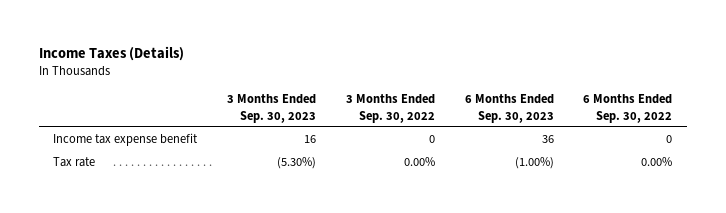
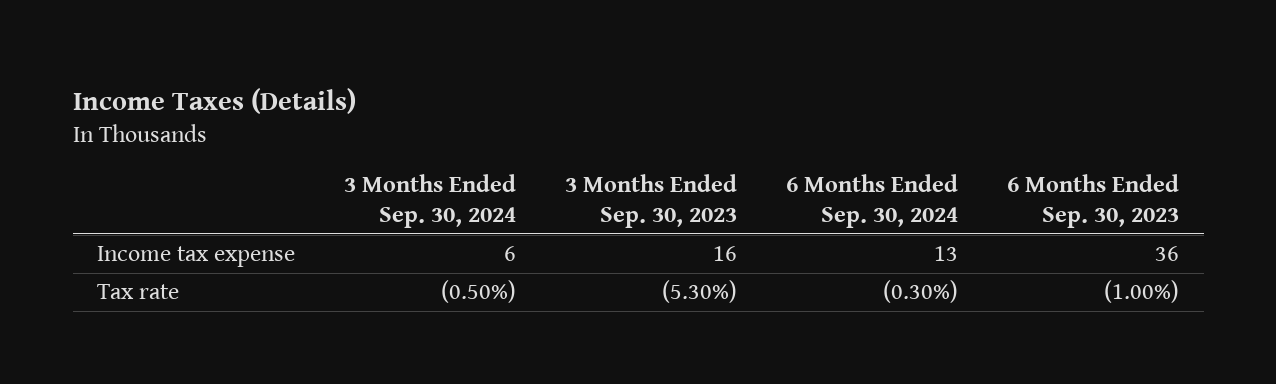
[345,94,435,123] 3 Months Ended Sep. 30, 2022 -> none
[583,94,673,123] 6 Months Ended Sep. 30, 2022 -> none
none -> [344,173,517,229] 3 Months Ended Sep. 30, 2024
none -> [786,173,959,229] 6 Months Ended Sep. 30, 2024
[53,133,199,147] Income tax expense benefit -> [97,246,296,268] Income tax expense

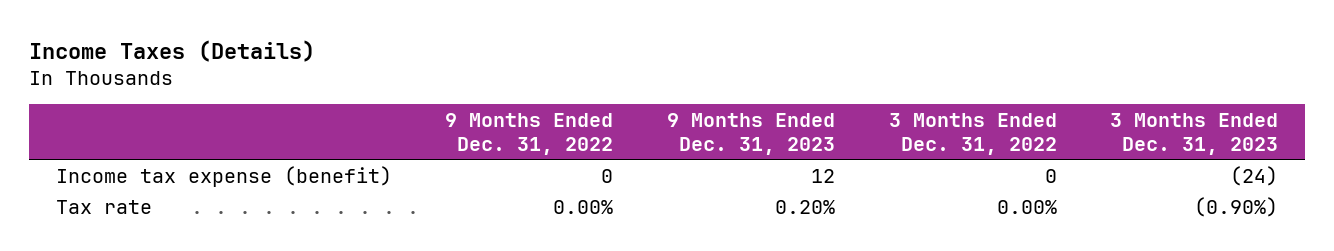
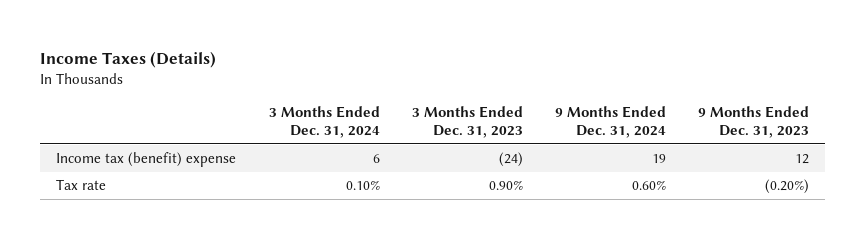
[445,113,614,155] 9 Months Ended Dec. 31, 2022 -> none
[888,113,1057,155] 3 Months Ended Dec. 31, 2022 -> none
none -> [268,105,380,138] 3 Months Ended Dec. 31, 2024
none -> [554,105,666,138] 9 Months Ended Dec. 31, 2024
[55,165,392,187] Income tax expense (benefit) -> [56,152,237,168] Income tax (benefit) expense
[775,199,836,214] 0.20% -> [765,179,810,195] (0.20%)
[1194,196,1279,217] (0.90%) -> [488,180,523,191] 0.90%

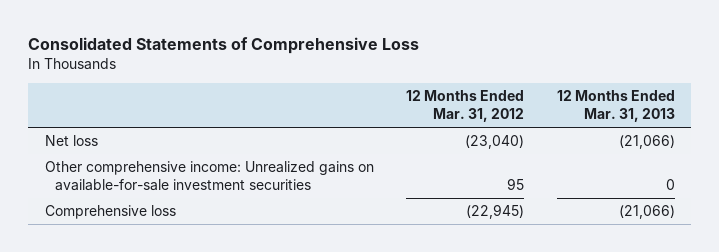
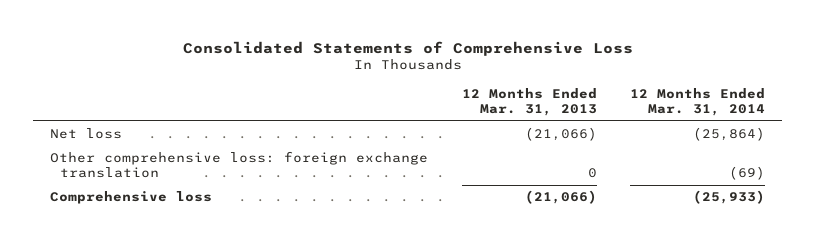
[406,90,525,123] 12 Months Ended Mar. 31, 2012 -> none
none -> [629,88,765,116] 12 Months Ended Mar. 31, 2014
[44,161,374,192] Other comprehensive income: Unrealized gains on available-for-sale investment securities -> [50,151,429,178] Other comprehensive loss: foreign exchange translation

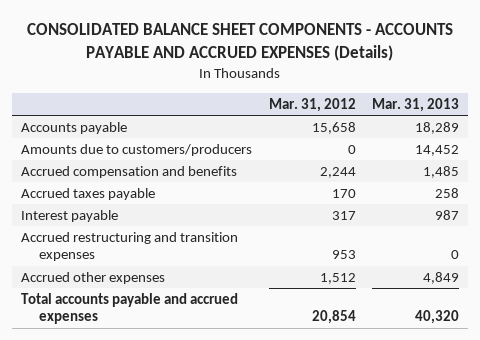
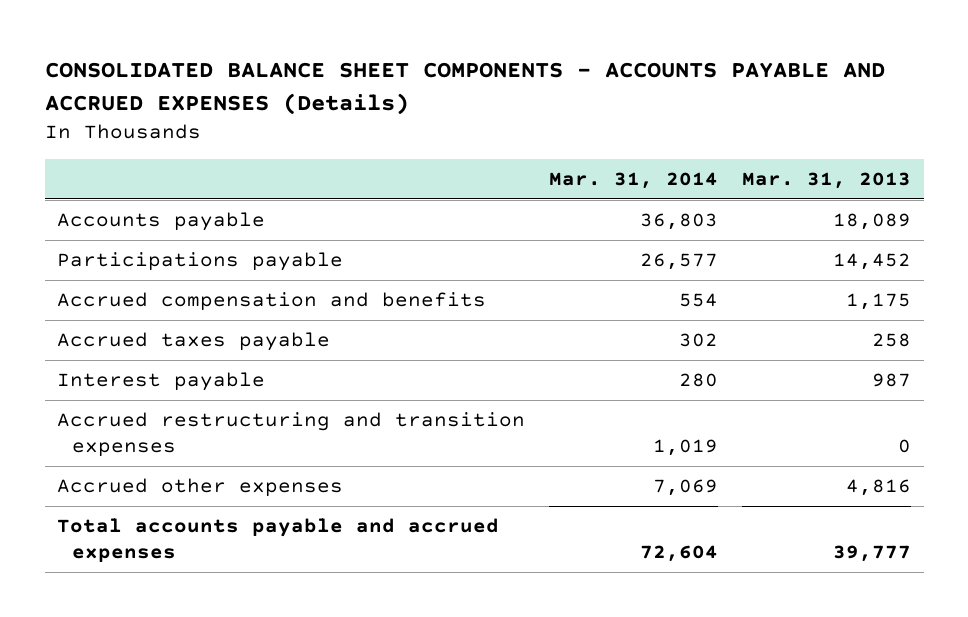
[268,97,356,112] Mar. 31, 2012 -> none
none -> [549,172,719,190] Mar. 31, 2014
[415,122,460,135] 18,289 -> [833,213,912,231] 18,089
[20,144,252,157] Amounts due to customers/producers -> [56,252,343,272] Participations payable
[423,166,460,179] 1,485 -> [846,293,912,311] 1,175
[423,272,460,285] 4,849 -> [846,479,912,497] 4,816
[415,310,460,325] 40,320 -> [833,545,912,563] 39,777

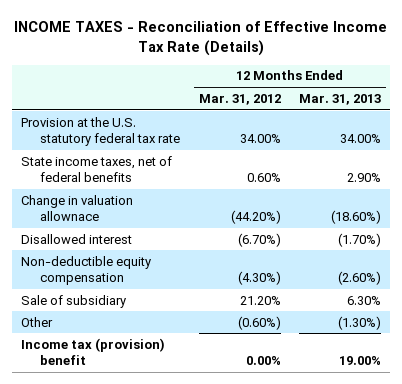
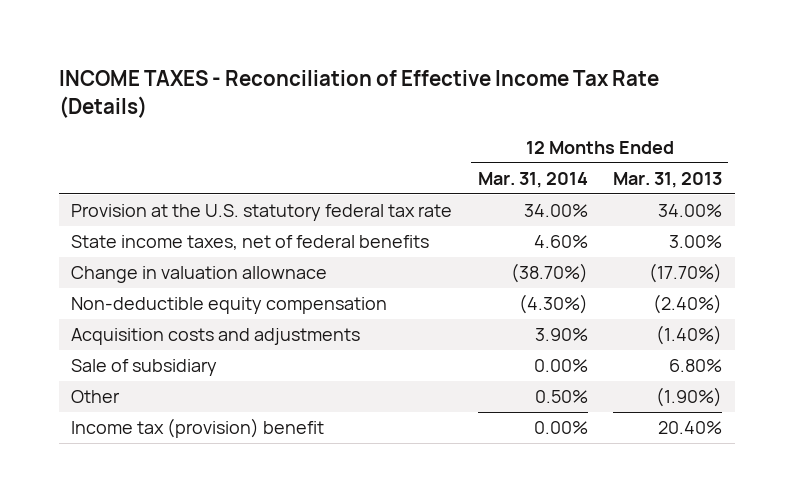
[198,93,281,105] Mar. 31, 2012 -> none
none -> [477,171,588,188] Mar. 31, 2014
[21,233,133,244] Disallowed interest -> none
[346,173,381,183] 2.90% -> [669,235,723,249] 3.00%
[330,210,381,225] (18.60%) -> [649,263,723,284] (17.70%)
[337,271,381,286] (2.60%) -> [653,294,723,315] (2.40%)
none -> [71,328,361,346] Acquisition costs and adjustments
[346,295,381,305] 6.30% -> [669,359,723,373] 6.80%
[337,315,381,330] (1.30%) -> [656,387,723,408] (1.90%)
[338,356,381,366] 19.00% -> [658,421,723,435] 20.40%

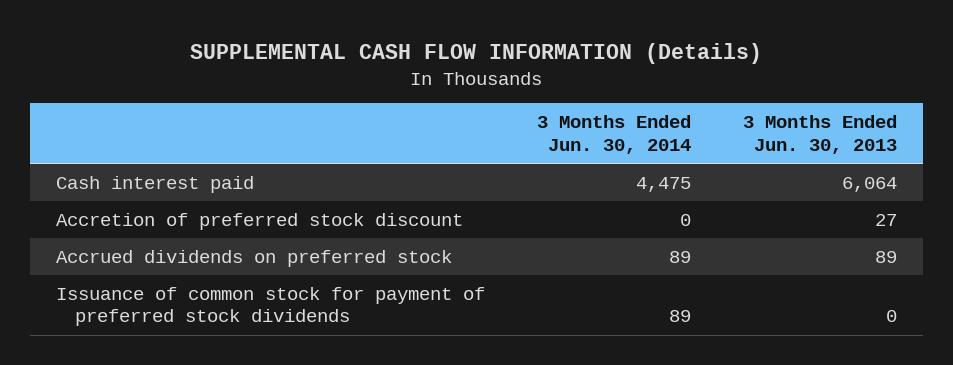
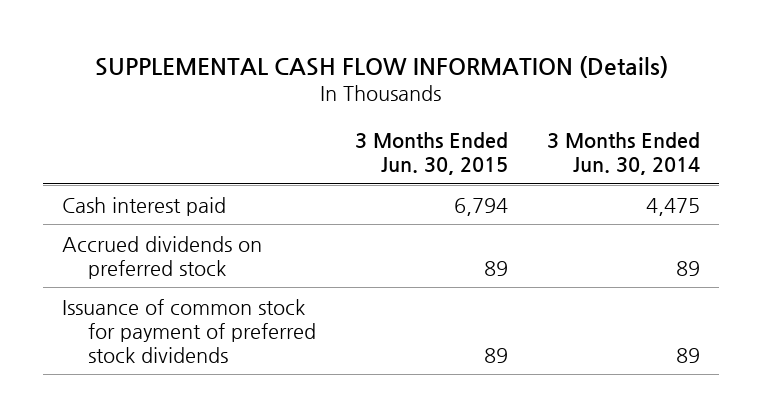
[743,115,898,154] 3 Months Ended Jun. 30, 2013 -> none
none -> [354,132,508,176] 3 Months Ended Jun. 30, 2015
[55,212,463,230] Accretion of preferred stock discount -> none

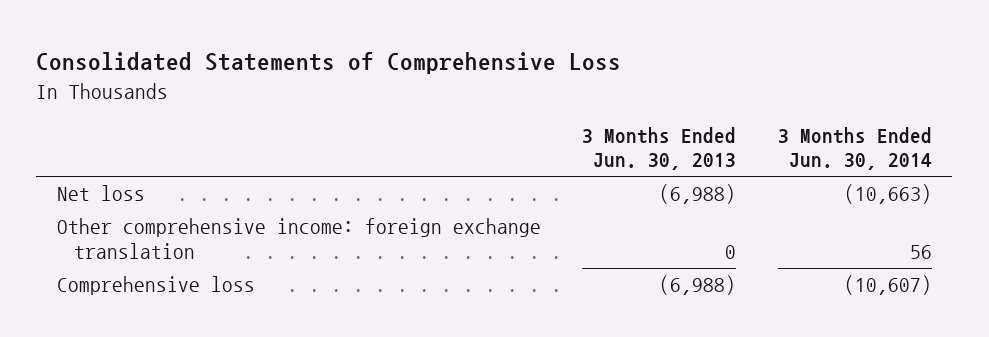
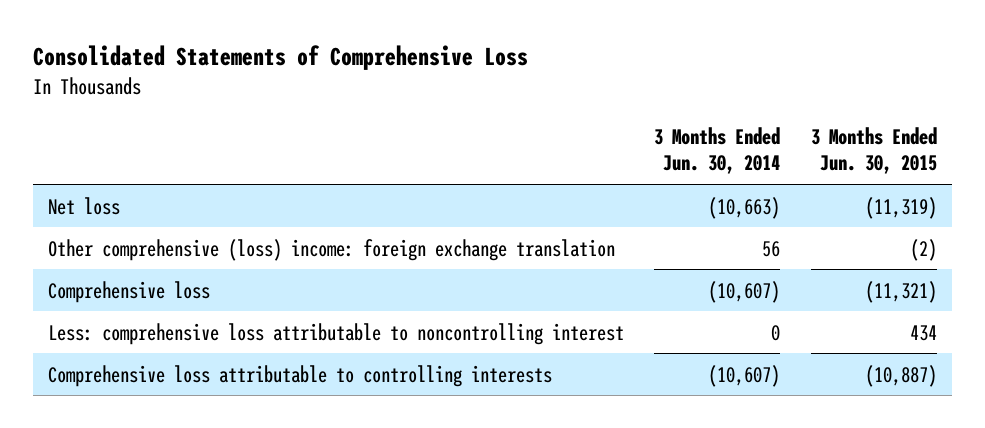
[582,126,737,171] 3 Months Ended Jun. 30, 2013 -> none
none -> [811,126,938,175] 3 Months Ended Jun. 30, 2015
[56,218,541,259] Other comprehensive income: foreign exchange translation -> [47,238,615,261] Other comprehensive (loss) income: foreign exchange translation
none -> [47,322,624,345] Less: comprehensive loss attributable to noncontrolling interest
none -> [47,364,552,387] Comprehensive loss attributable to controlling interests

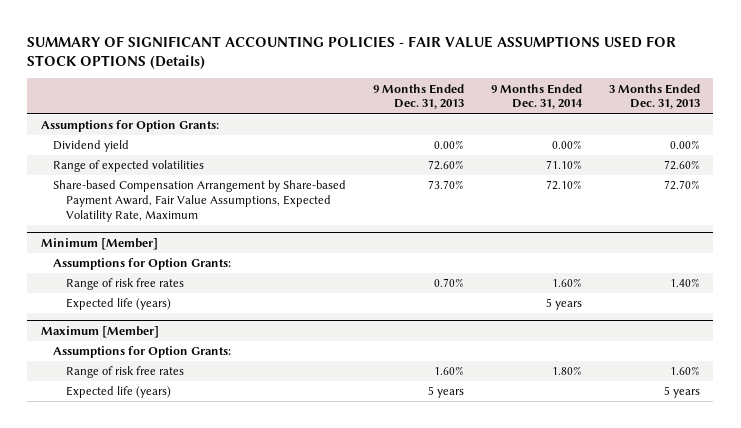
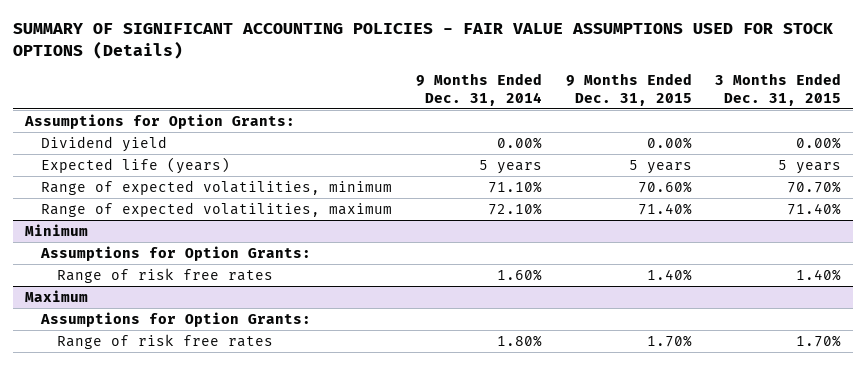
[373,83,465,110] 9 Months Ended Dec. 31, 2013 -> none
[608,83,700,110] 3 Months Ended Dec. 31, 2013 -> none
none -> [565,73,692,106] 9 Months Ended Dec. 31, 2015
none -> [715,73,842,106] 3 Months Ended Dec. 31, 2015
none -> [40,156,230,174] Expected life (years)
[53,160,205,173] Range of expected volatilities -> [40,179,392,195] Range of expected volatilities, minimum
[53,180,347,223] Share-based Compensation Arrangement by Share-based Payment Award, Fair Value Assumptions, Expected Volatility Rate, Maximum -> [40,201,392,217] Range of expected volatilities, maximum
[40,237,158,250] Minimum [Member] -> [24,223,88,236] Minimum
[66,298,172,311] Expected life (years) -> none
[40,325,159,338] Maximum [Member] -> [24,289,88,302] Maximum
[66,386,172,399] Expected life (years) -> none

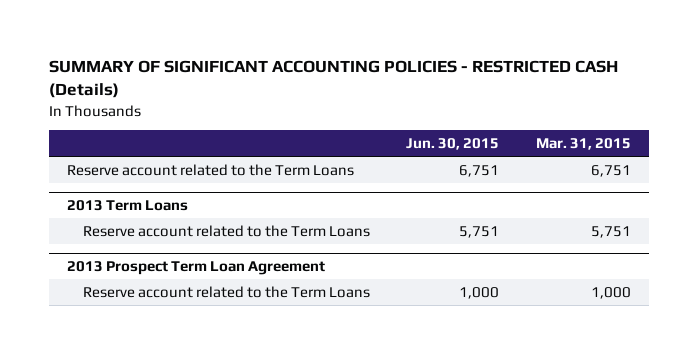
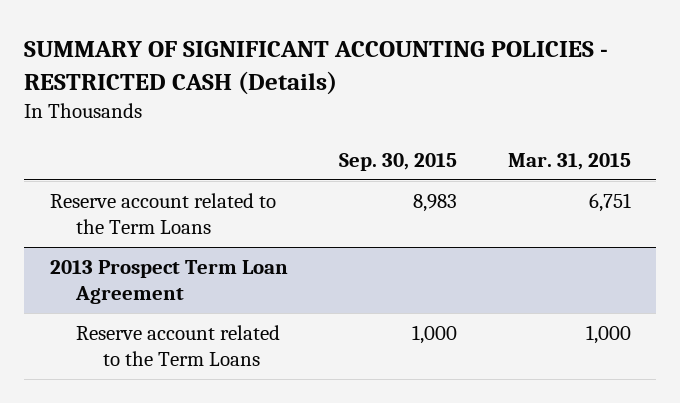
[406,138,500,151] Jun. 30, 2015 -> none
none -> [338,153,457,172] Sep. 30, 2015
[66,200,188,212] 2013 Term Loans -> none
[83,224,371,237] Reserve account related to the Term Loans -> none

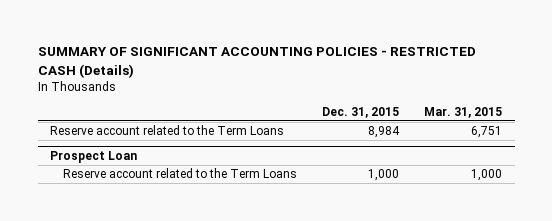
[338,153,457,172] Sep. 30, 2015 -> none
none -> [322,106,400,118] Dec. 31, 2015
[49,260,288,305] 2013 Prospect Term Loan Agreement -> [50,151,138,164] Prospect Loan

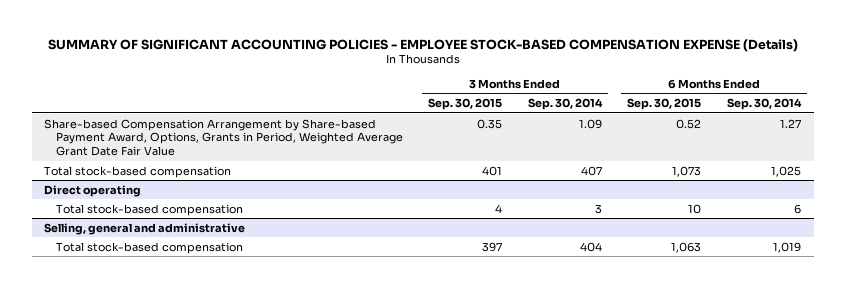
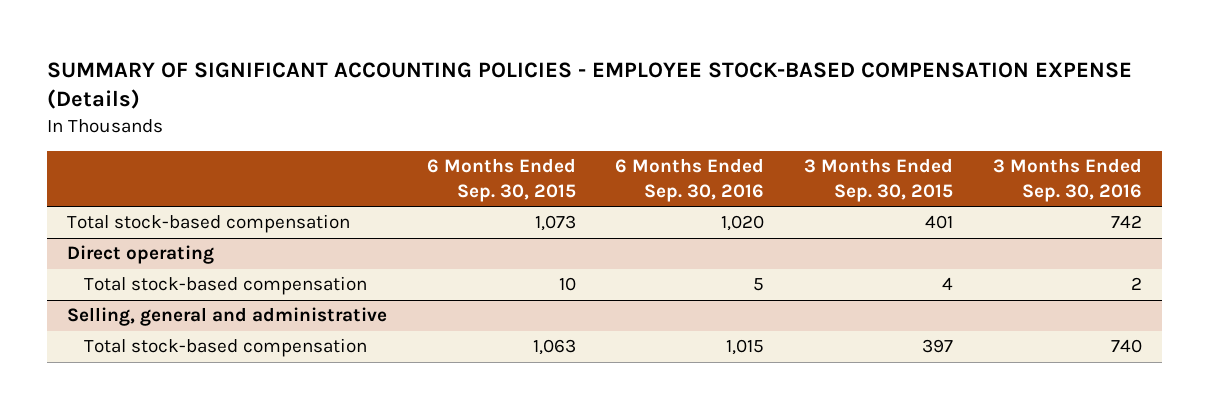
[527,98,603,111] Sep. 30, 2014 -> none
[726,98,802,111] Sep. 30, 2014 -> none
none -> [615,158,765,203] 6 Months Ended Sep. 30, 2016
none -> [992,158,1142,203] 3 Months Ended Sep. 30, 2016
[44,118,403,157] Share-based Compensation Arrangement by Share-based Payment Award, Options, Grants in Period, Weighted Average Grant Date Fair Value -> none

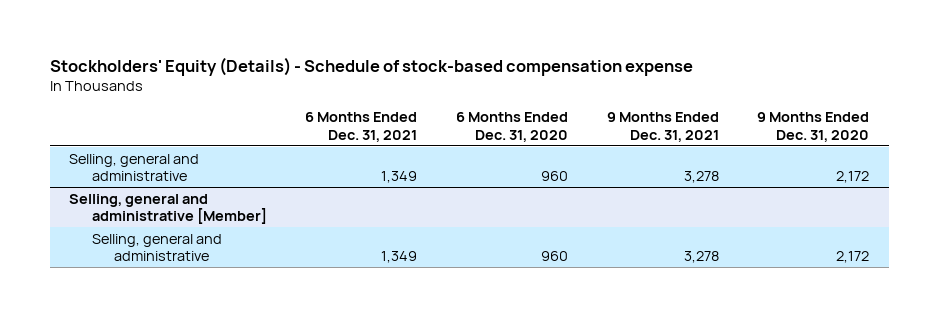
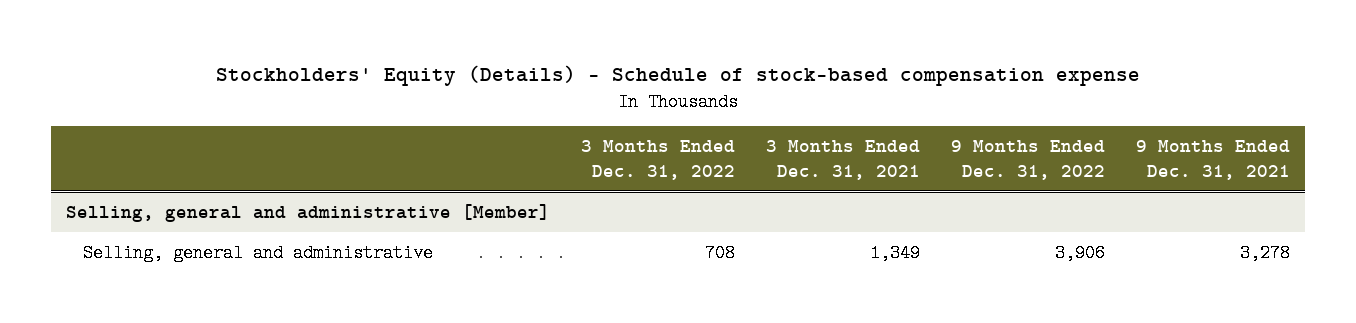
[305,112,418,142] 6 Months Ended Dec. 31, 2021 -> none
[455,112,568,142] 6 Months Ended Dec. 31, 2020 -> none
[757,112,870,142] 9 Months Ended Dec. 31, 2020 -> none
none -> [581,139,736,180] 3 Months Ended Dec. 31, 2022
none -> [766,139,921,180] 3 Months Ended Dec. 31, 2021
none -> [951,139,1106,180] 9 Months Ended Dec. 31, 2022
[69,153,200,181] Selling, general and administrative -> none

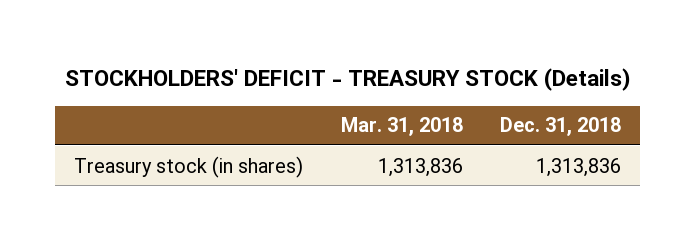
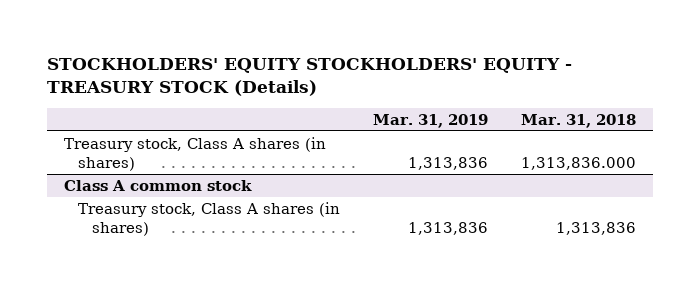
[64,67,631,91] STOCKHOLDERS' DEFICIT - TREASURY STOCK (Details) -> [46,58,572,97] STOCKHOLDERS' EQUITY STOCKHOLDERS' EQUITY - TREASURY STOCK (Details)
[500,117,622,137] Dec. 31, 2018 -> none
none -> [373,114,489,129] Mar. 31, 2019
[74,155,304,178] Treasury stock (in shares) -> [63,136,326,171] Treasury stock, Class A shares (in shares)
[377,157,463,177] 1,313,836 -> [521,156,637,170] 1,313,836.000
none -> [63,179,252,191] Class A common stock
none -> [77,201,340,236] Treasury stock, Class A shares (in shares)

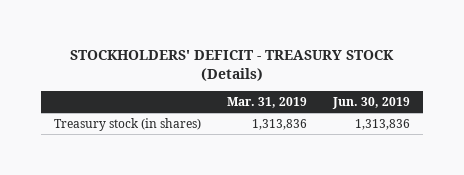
[46,58,572,97] STOCKHOLDERS' EQUITY STOCKHOLDERS' EQUITY - TREASURY STOCK (Details) -> [70,49,395,81] STOCKHOLDERS' DEFICIT - TREASURY STOCK (Details)
[521,114,637,129] Mar. 31, 2018 -> none
none -> [332,96,411,109] Jun. 30, 2019
[63,179,252,191] Class A common stock -> none
[77,201,340,236] Treasury stock, Class A shares (in shares) -> none
[63,136,326,171] Treasury stock, Class A shares (in shares) -> [53,118,201,132] Treasury stock (in shares)

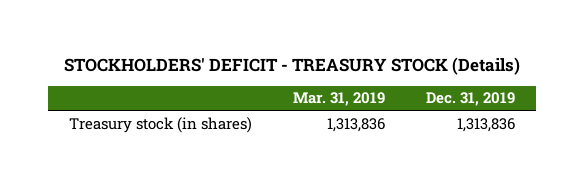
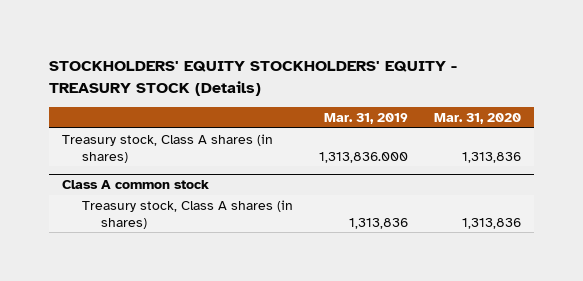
[63,56,520,75] STOCKHOLDERS' DEFICIT - TREASURY STOCK (Details) -> [49,61,458,96] STOCKHOLDERS' EQUITY STOCKHOLDERS' EQUITY - TREASURY STOCK (Details)
[426,92,516,107] Dec. 31, 2019 -> none
none -> [434,113,522,125] Mar. 31, 2020
[68,116,252,133] Treasury stock (in shares) -> [62,134,274,163] Treasury stock, Class A shares (in shares)
[326,117,385,132] 1,313,836 -> [318,151,408,163] 1,313,836.000
none -> [62,180,210,190] Class A common stock
none -> [81,200,293,229] Treasury stock, Class A shares (in shares)

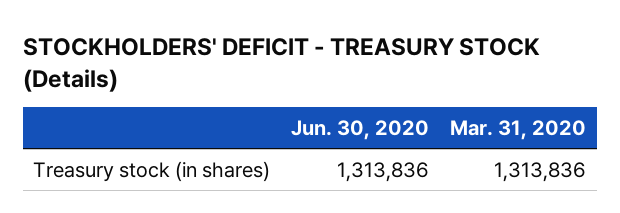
[49,61,458,96] STOCKHOLDERS' EQUITY STOCKHOLDERS' EQUITY - TREASURY STOCK (Details) -> [22,37,540,92] STOCKHOLDERS' DEFICIT - TREASURY STOCK (Details)
[323,113,408,125] Mar. 31, 2019 -> none
none -> [291,120,430,141] Jun. 30, 2020
[62,180,210,190] Class A common stock -> none
[81,200,293,229] Treasury stock, Class A shares (in shares) -> none
[62,134,274,163] Treasury stock, Class A shares (in shares) -> [33,160,271,182] Treasury stock (in shares)

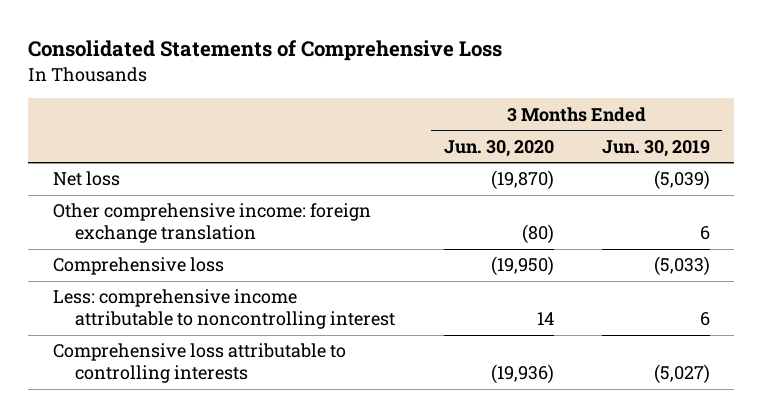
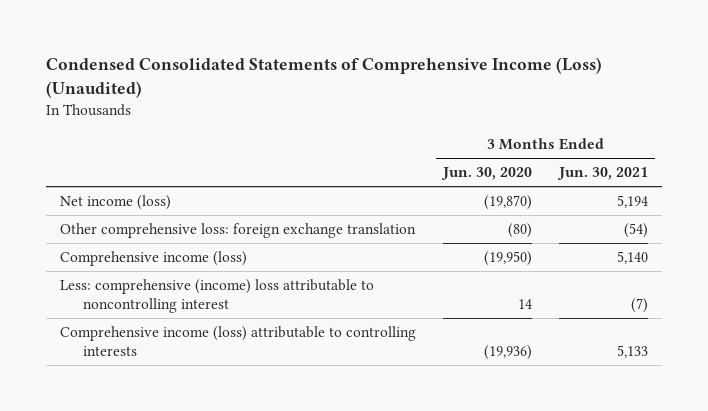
[28,40,503,62] Consolidated Statements of Comprehensive Loss -> [46,57,603,99] Condensed Consolidated Statements of Comprehensive Income (Loss) (Unaudited)
[602,139,711,157] Jun. 30, 2019 -> none
none -> [557,167,649,181] Jun. 30, 2021
[52,171,120,187] Net loss -> [59,195,171,211] Net income (loss)
[52,203,371,244] Other comprehensive income: foreign exchange translation -> [59,223,416,239] Other comprehensive loss: foreign exchange translation
[52,257,224,276] Comprehensive loss -> [59,251,247,267] Comprehensive income (loss)
[52,289,396,330] Less: comprehensive income attributable to noncontrolling interest -> [59,279,374,314] Less: comprehensive (income) loss attributable to noncontrolling interest
[52,343,346,384] Comprehensive loss attributable to controlling interests -> [59,326,416,357] Comprehensive income (loss) attributable to controlling interests

